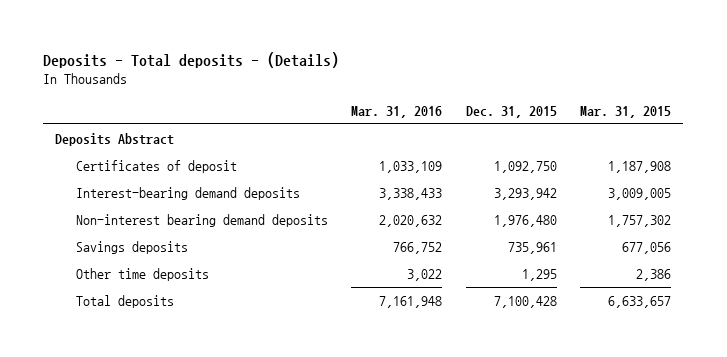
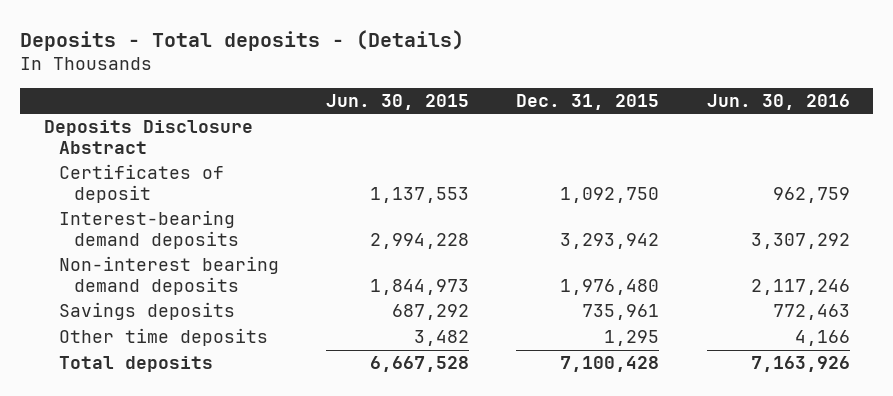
[351,106,443,119] Mar. 31, 2016 -> none
[580,106,672,119] Mar. 31, 2015 -> none
none -> [325,93,469,110] Jun. 30, 2015
none -> [706,93,850,110] Jun. 30, 2016
[55,132,175,146] Deposits Abstract -> [43,120,253,154] Deposits Disclosure Abstract

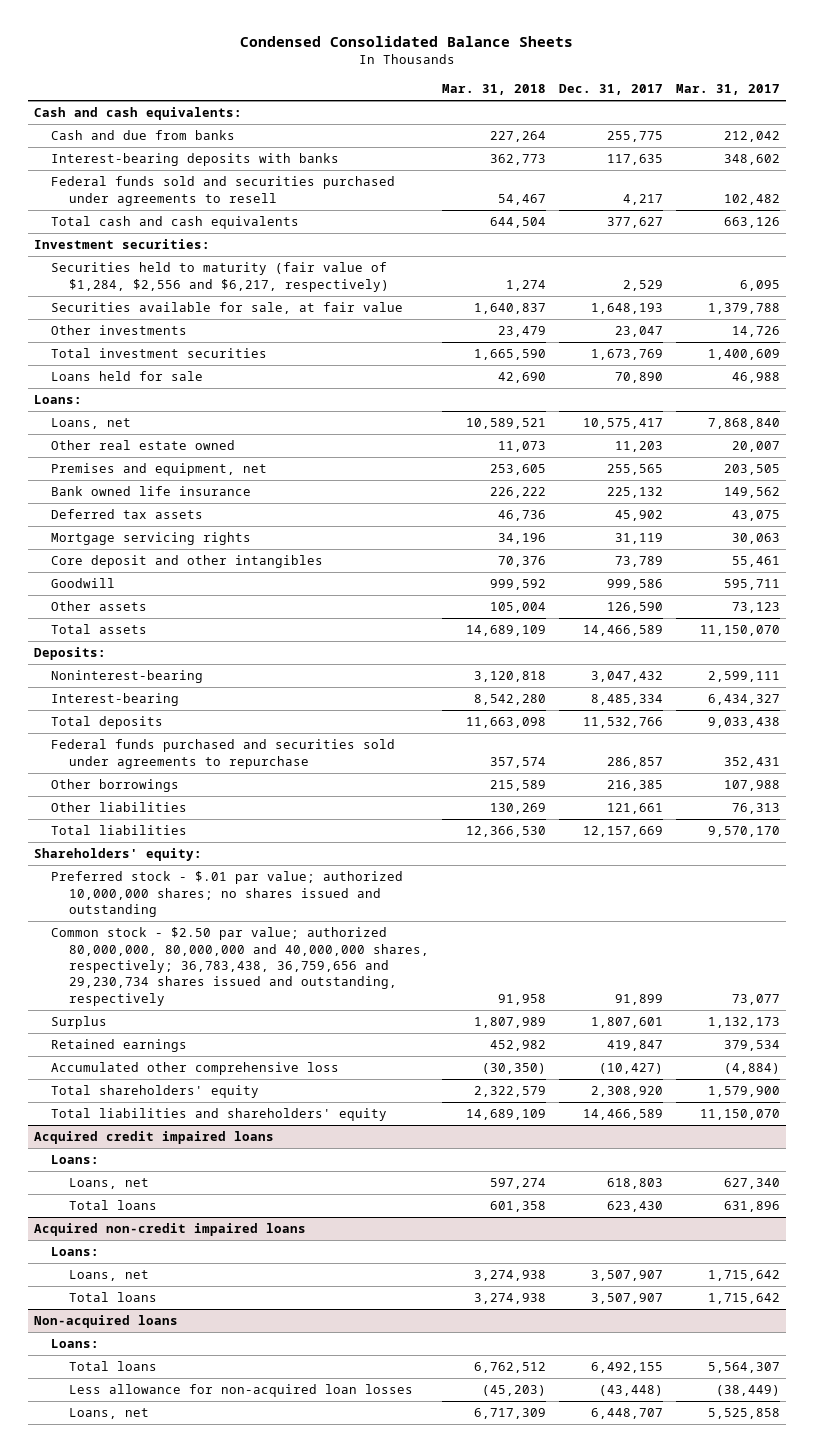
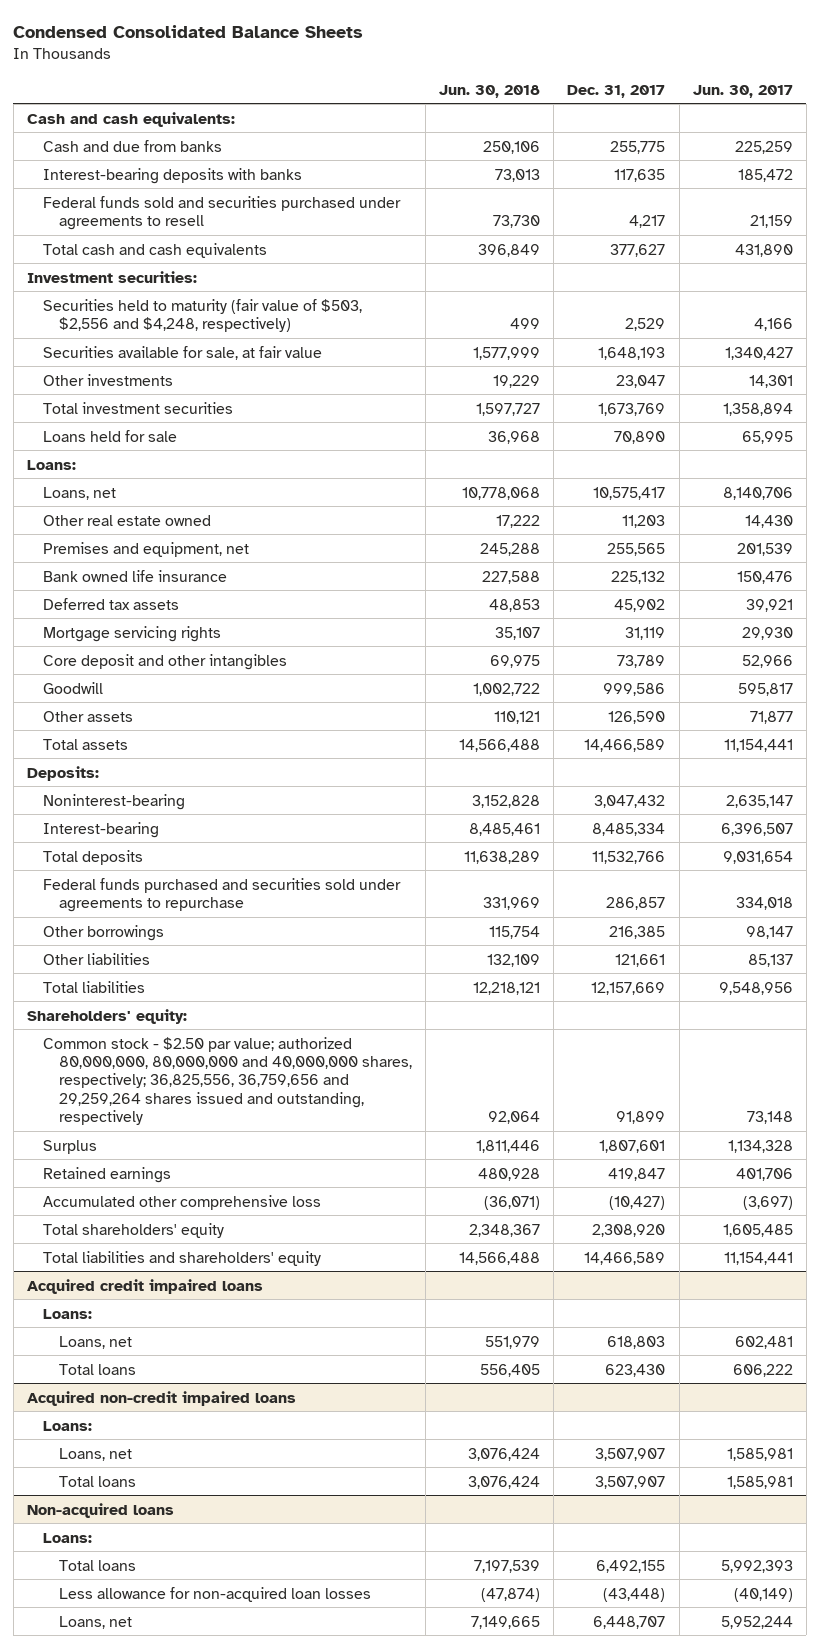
[441,83,546,95] Mar. 31, 2018 -> none
[675,83,780,95] Mar. 31, 2017 -> none
none -> [439,84,541,98] Jun. 30, 2018
none -> [692,84,793,98] Jun. 30, 2017
[51,262,389,292] Securities held to maturity (fair value of $1,284, $2,556 and $6,217, respectively) -> [42,298,362,333] Securities held to maturity (fair value of $503, $2,556 and $4,248, respectively)
[51,871,404,917] Preferred stock - $.01 par value; authorized 10,000,000 shares; no shares issued and outstanding -> none
[51,927,429,1006] Common stock - $2.50 par value; authorized 80,000,000, 80,000,000 and 40,000,000 shares, respectively; 36,783,438, 36,759,656 and 29,230,734 shares issued and outstanding, respectively -> [42,1036,412,1126] Common stock - $2.50 par value; authorized 80,000,000, 80,000,000 and 40,000,000 shares, respectively; 36,825,556, 36,759,656 and 29,259,264 shares issued and outstanding, respectively

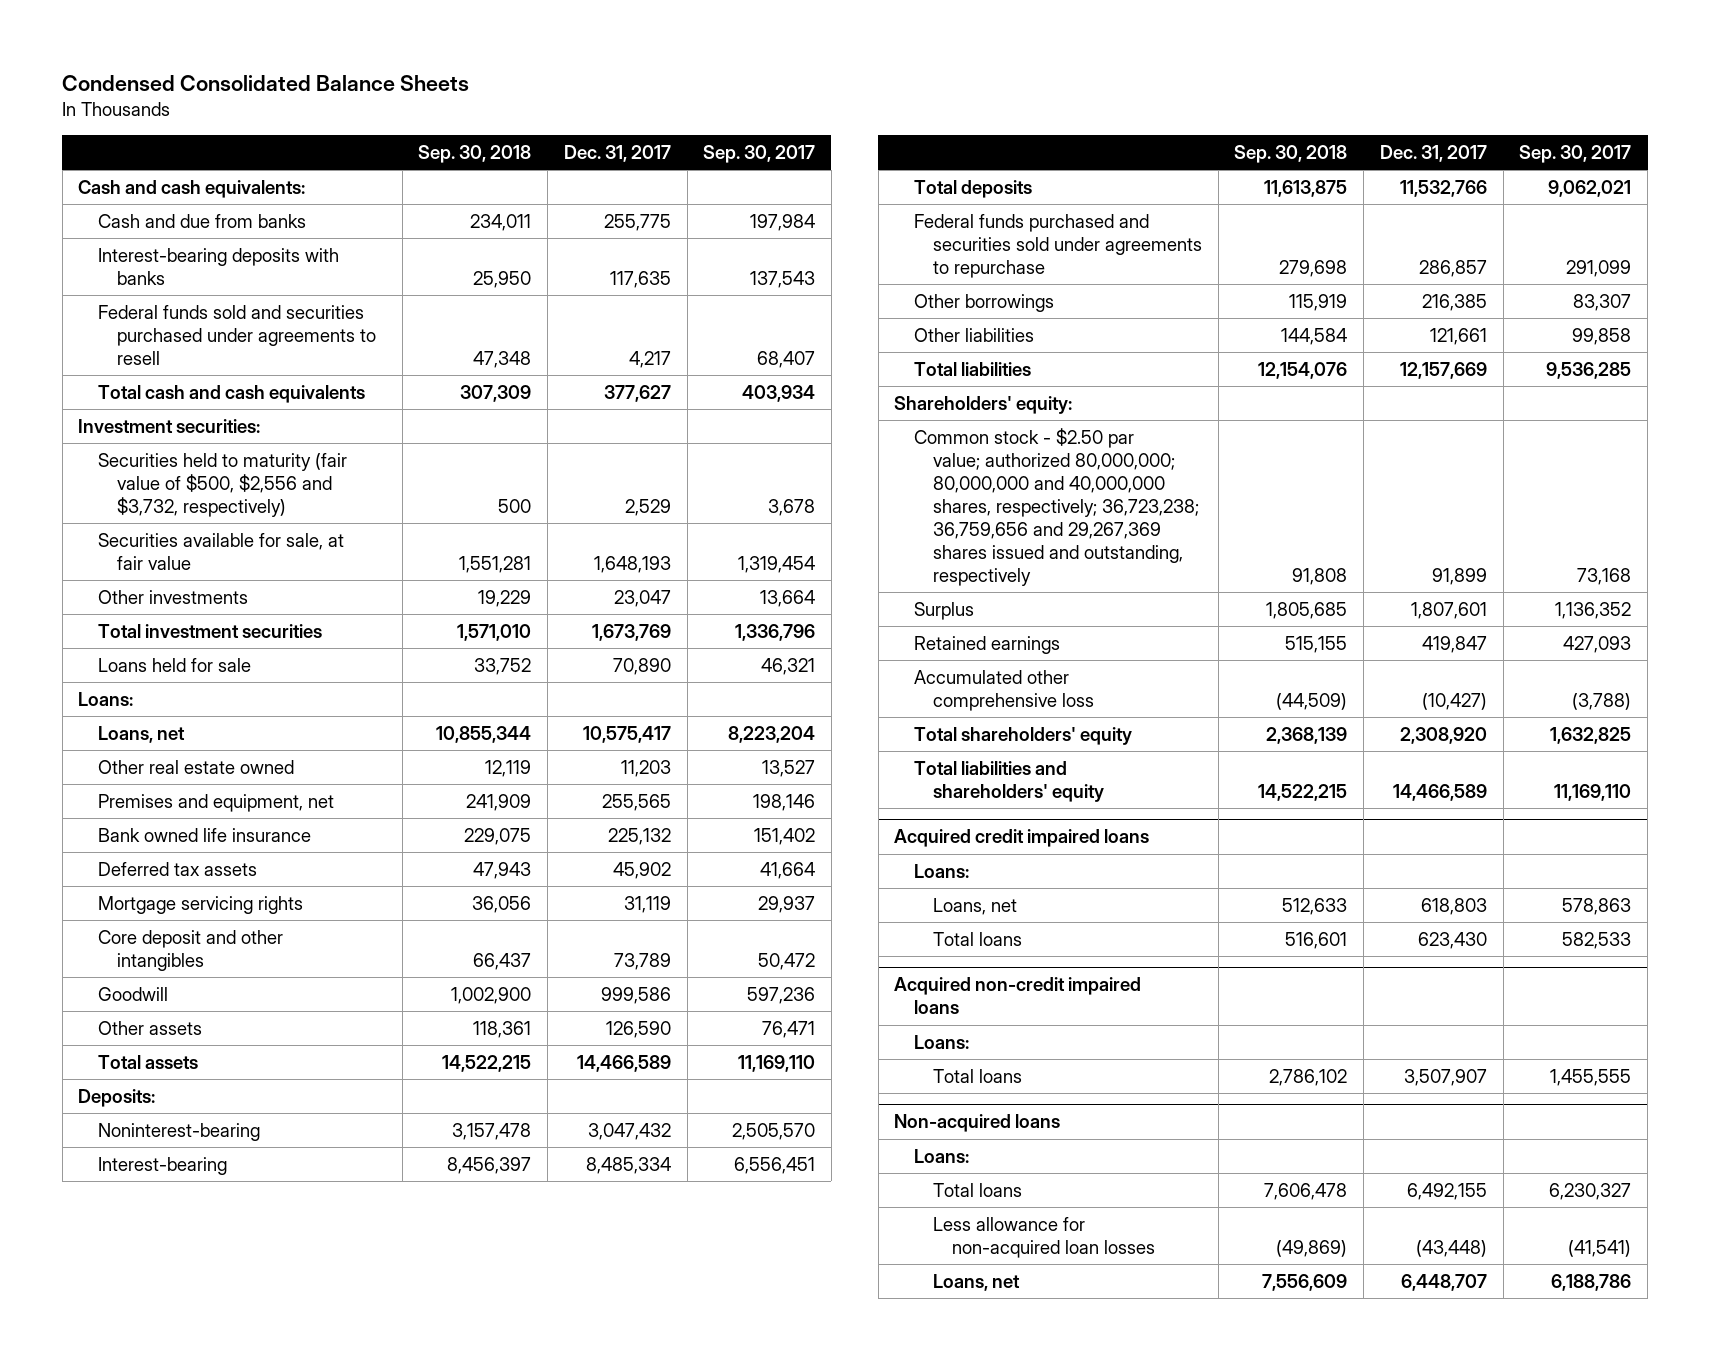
[439,84,541,98] Jun. 30, 2018 -> none
[692,84,793,98] Jun. 30, 2017 -> none
none -> [418,144,532,163] Sep. 30, 2018
none -> [703,144,816,163] Sep. 30, 2017
[42,298,362,333] Securities held to maturity (fair value of $503, $2,556 and $4,248, respectively) -> [97,452,347,517] Securities held to maturity (fair value of $500, $2,556 and $3,732, respectively)
[42,1036,412,1126] Common stock - $2.50 par value; authorized 80,000,000, 80,000,000 and 40,000,000 shares, respectively; 36,825,556, 36,759,656 and 29,259,264 shares issued and outstanding, respectively -> [913,427,1200,586] Common stock - $2.50 par value; authorized 80,000,000; 80,000,000 and 40,000,000 shares, respectively; 36,723,238; 36,759,656 and 29,267,369 shares issued and outstanding, respectively
[58,1447,132,1461] Loans, net -> none

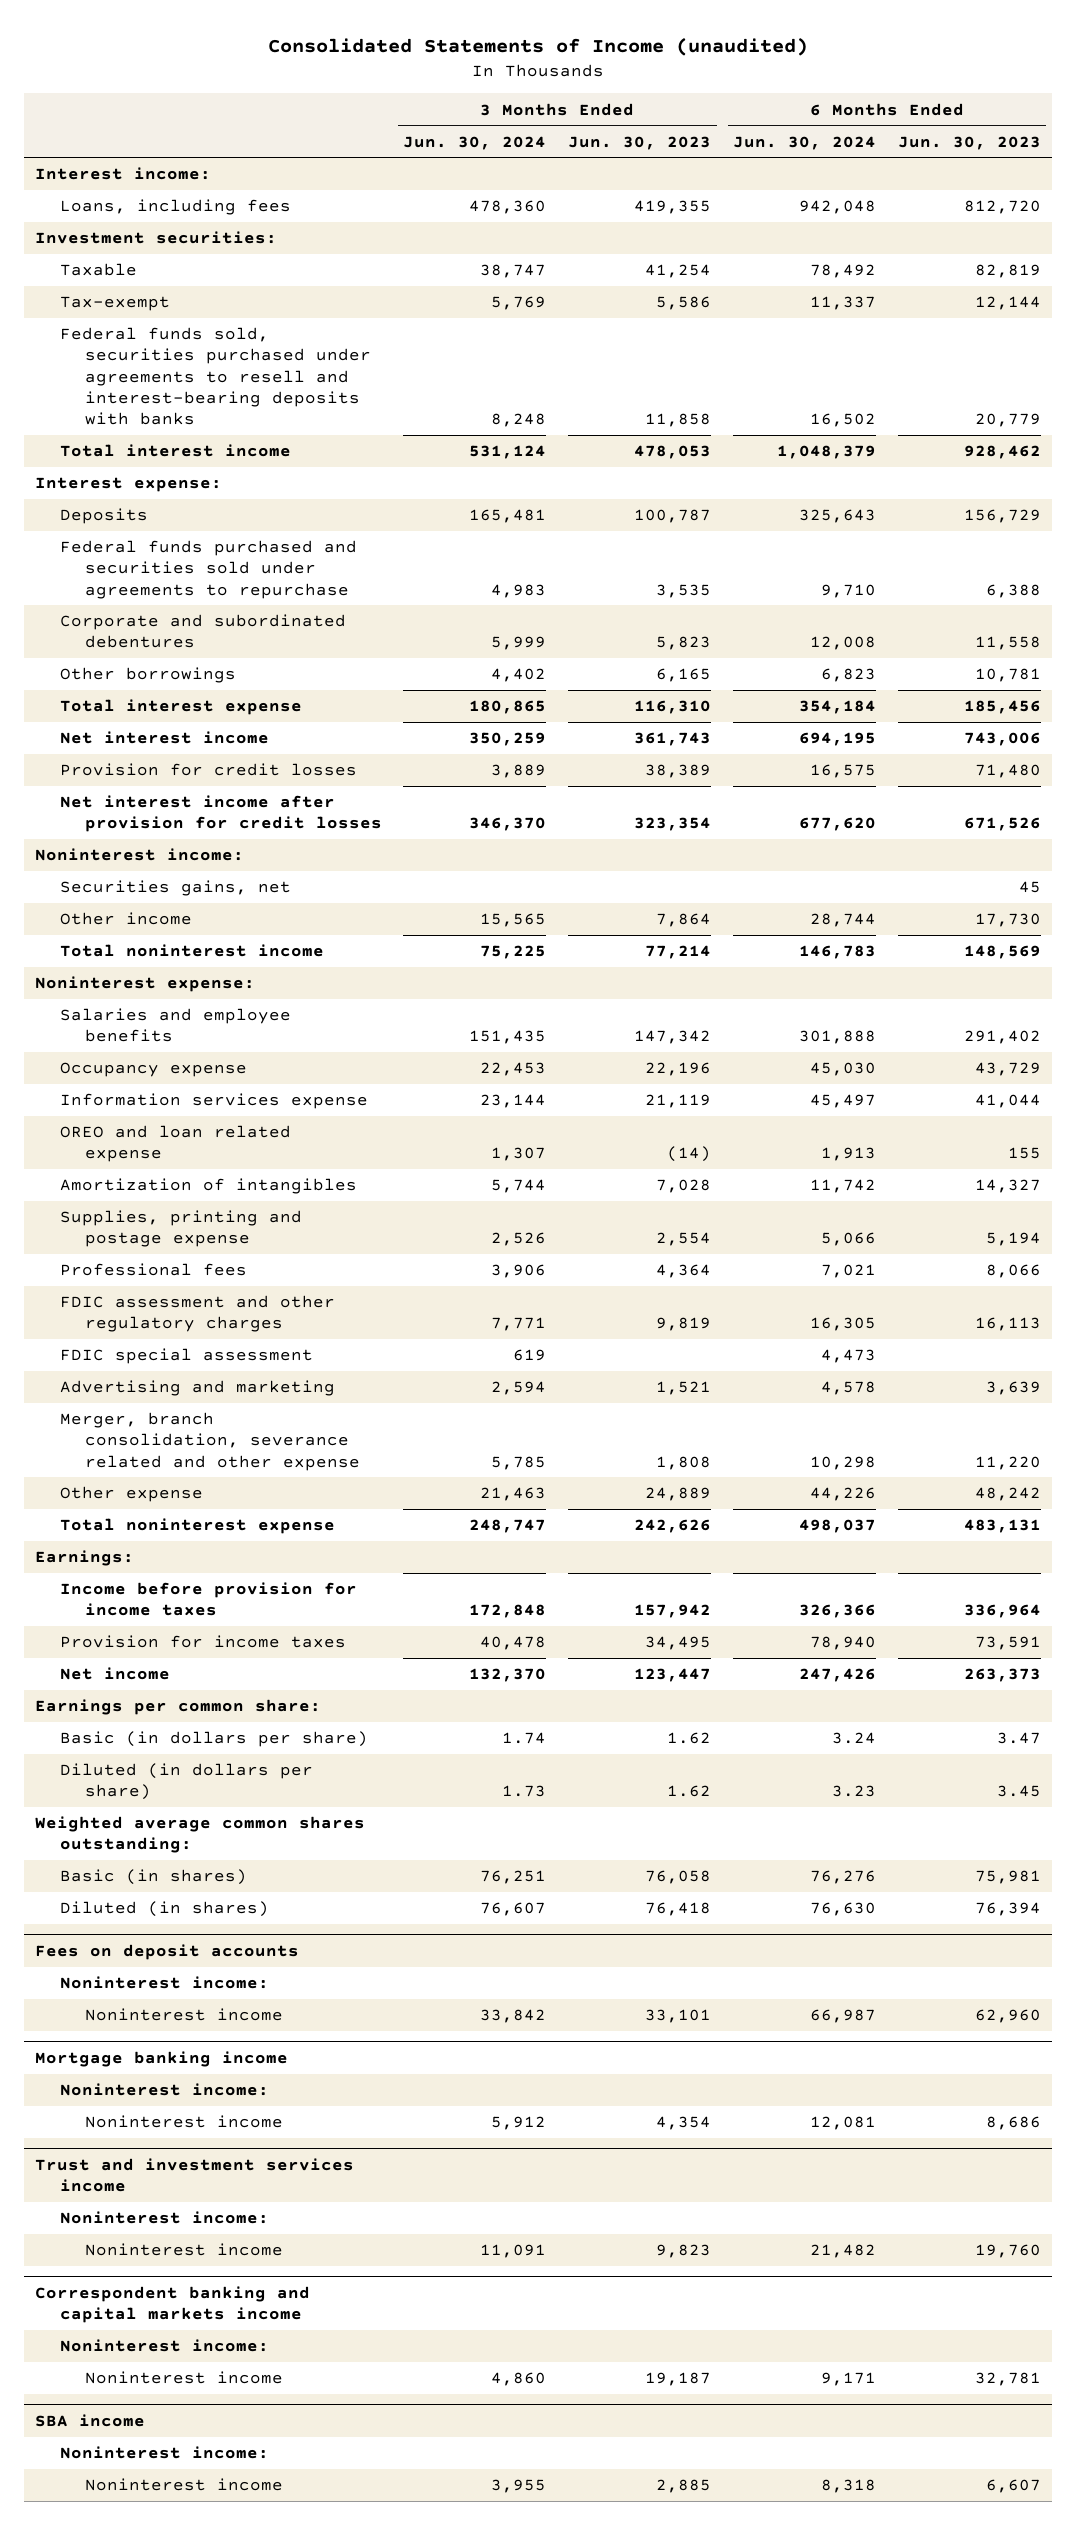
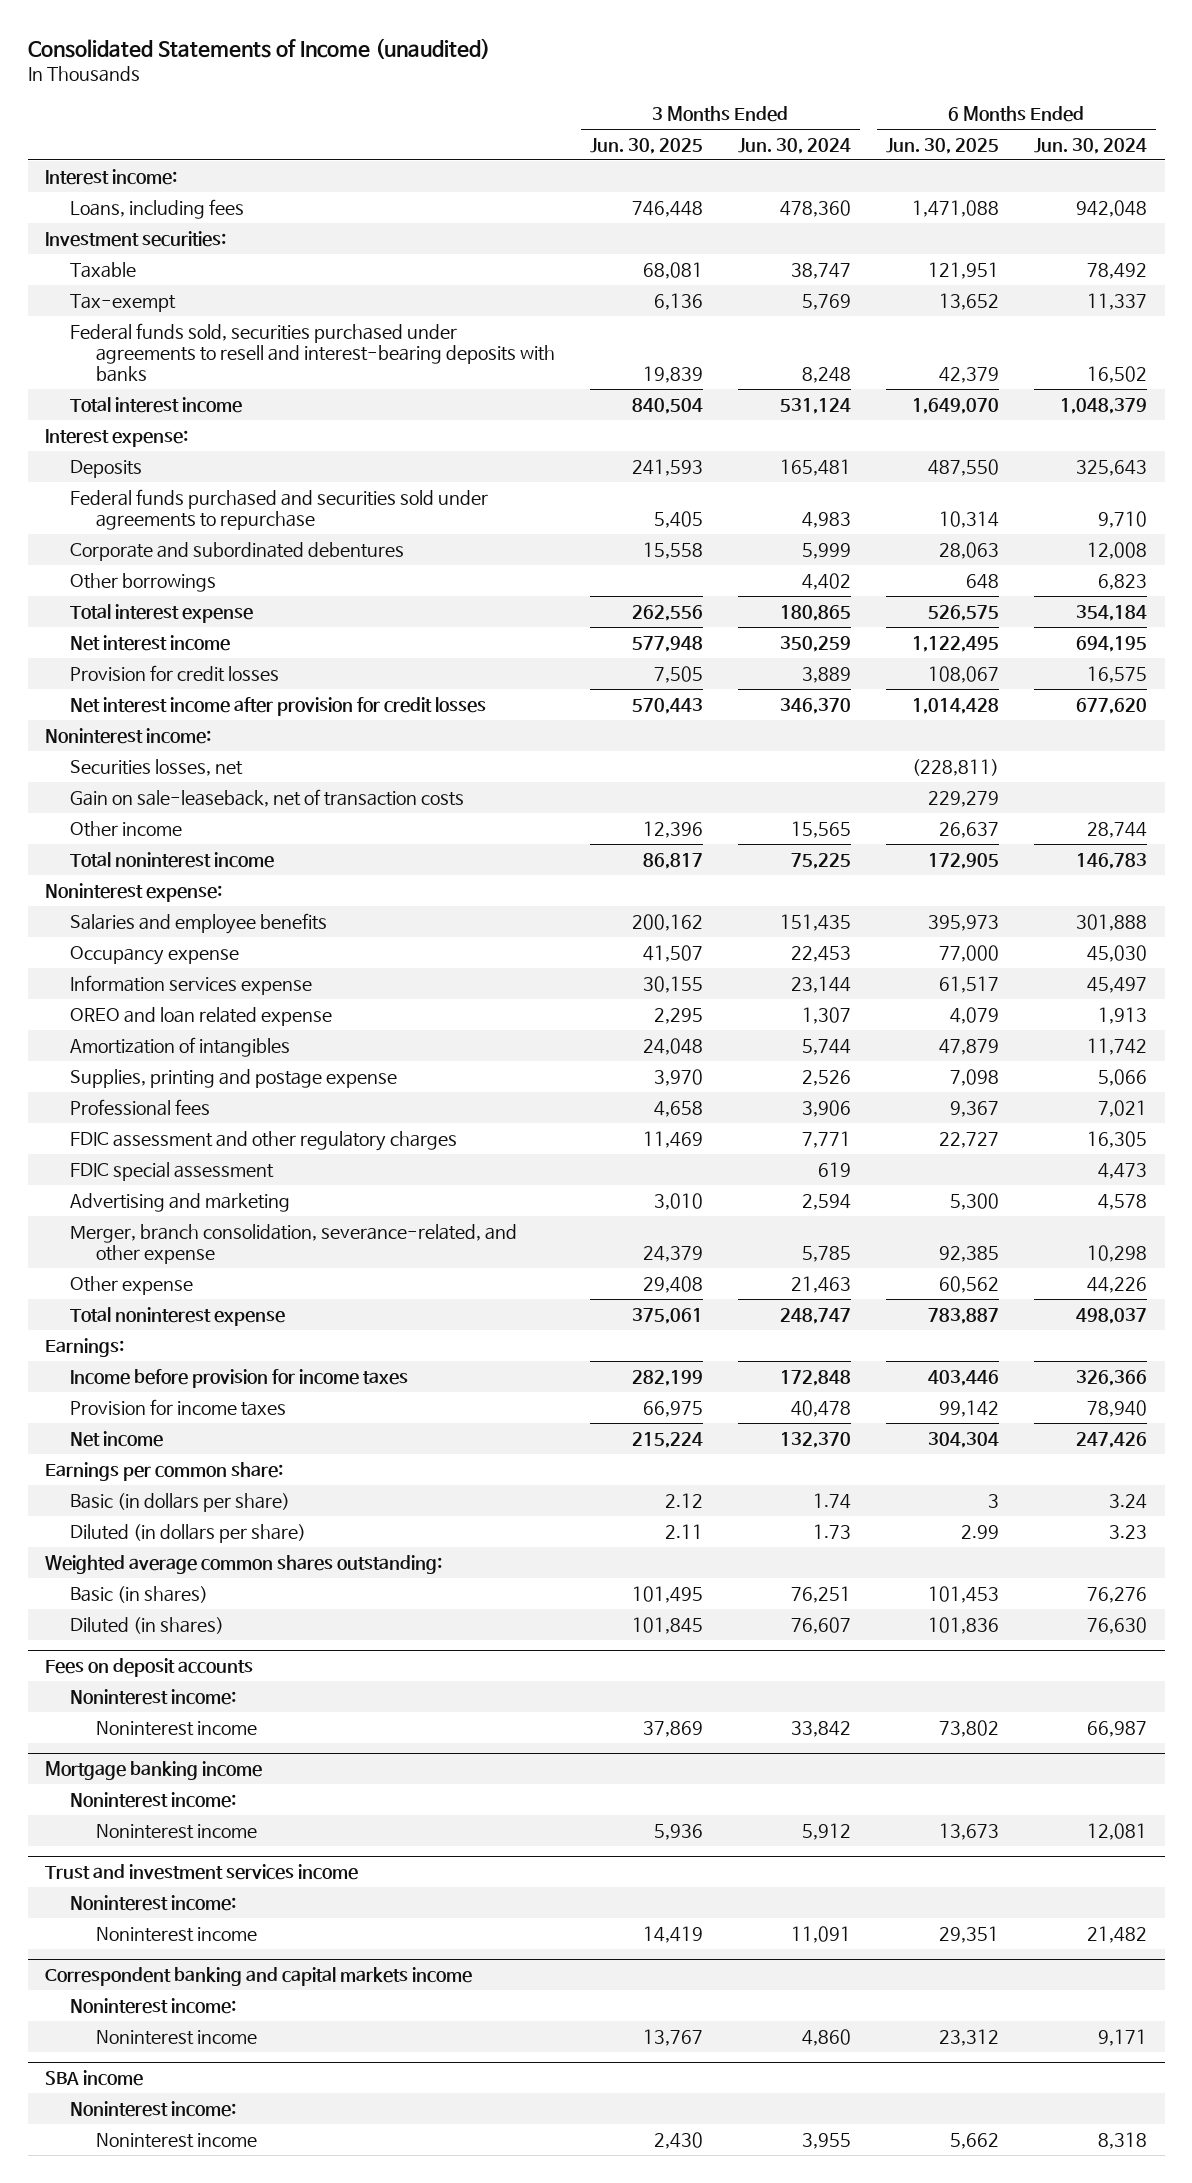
[568,135,712,150] Jun. 30, 2023 -> none
[897,135,1041,150] Jun. 30, 2023 -> none
none -> [589,137,703,154] Jun. 30, 2025
none -> [885,137,999,154] Jun. 30, 2025
[59,880,291,897] Securities gains, net -> [70,758,244,776] Securities losses, net
none -> [70,788,465,807] Gain on sale-leaseback, net of transaction costs
[59,1412,360,1471] Merger, branch consolidation, severance related and other expense -> [70,1223,518,1265] Merger, branch consolidation, severance-related, and other expense

